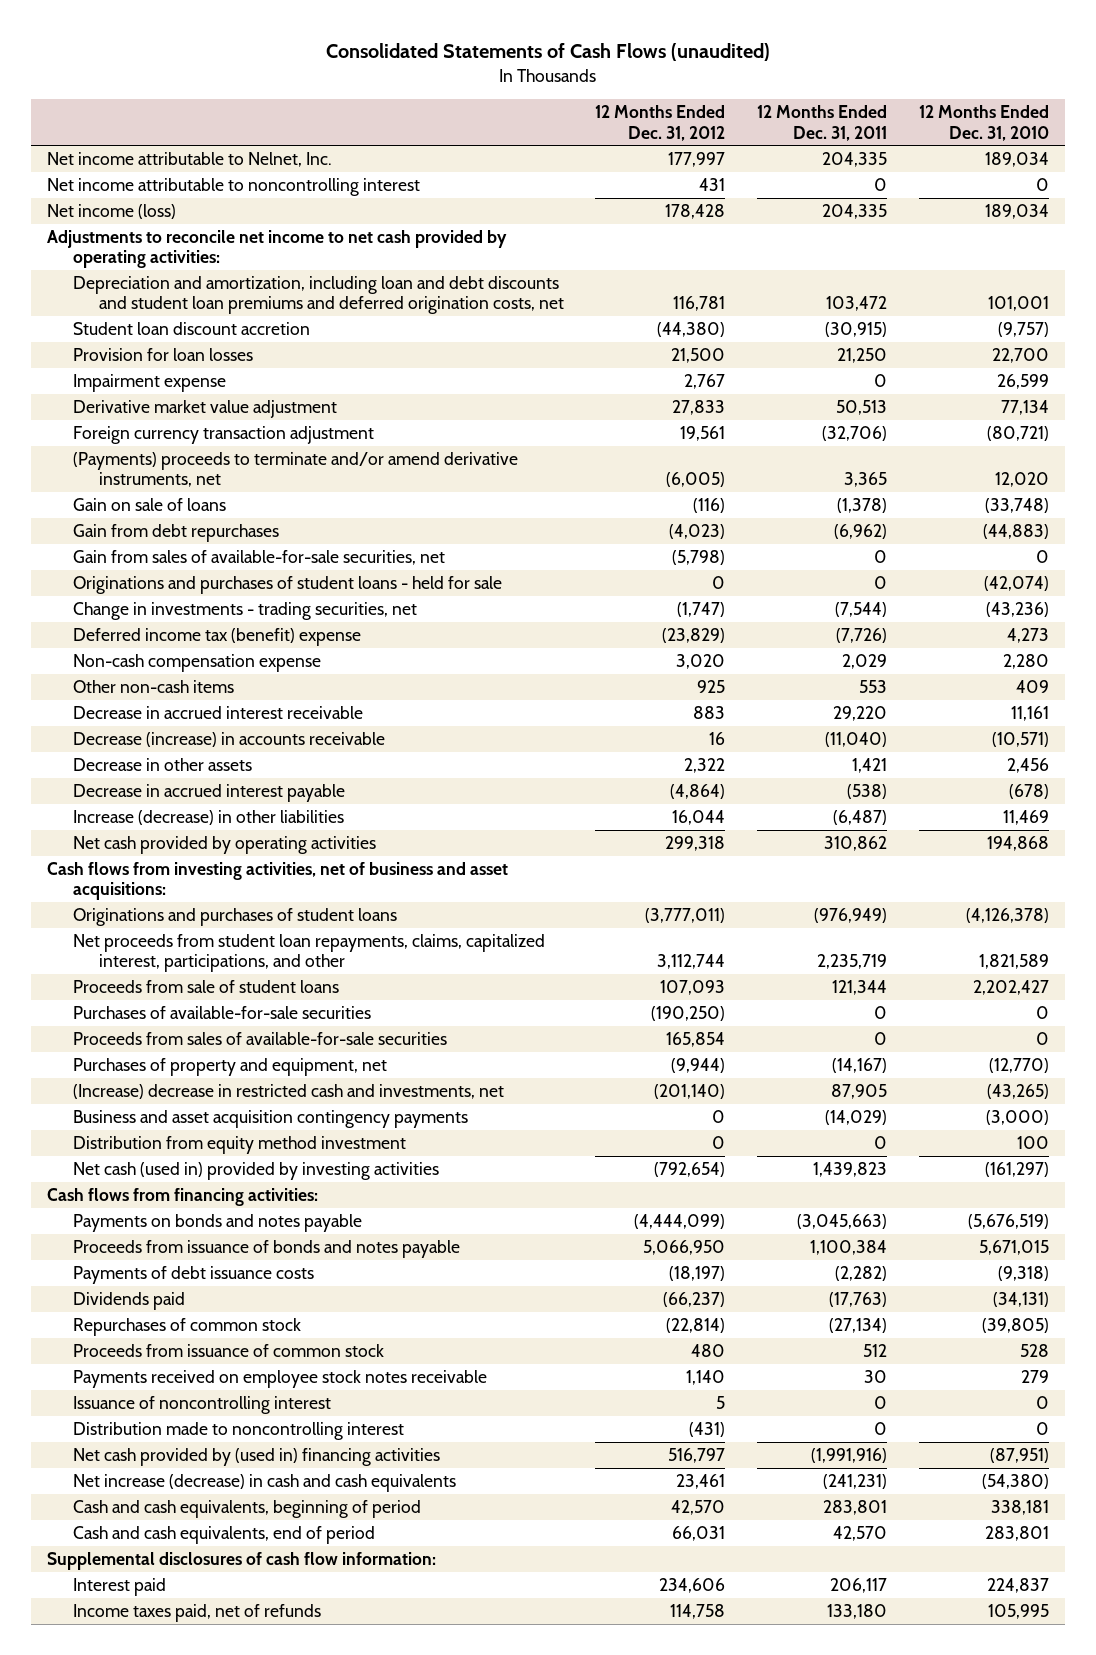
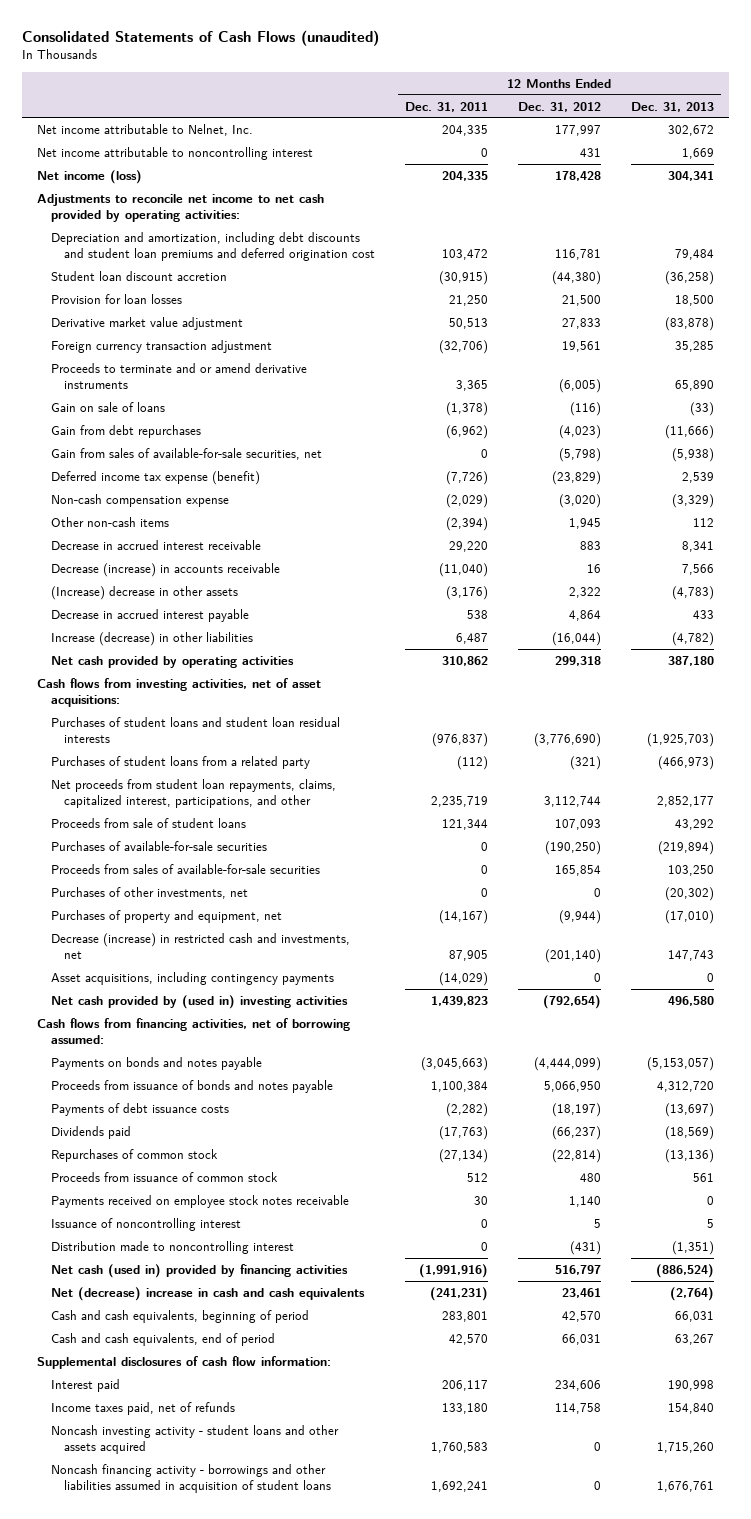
[918,105,1049,141] 12 Months Ended Dec. 31, 2010 -> none
none -> [630,101,714,112] Dec. 31, 2013
[72,276,564,315] Depreciation and amortization, including loan and debt discounts and student loan premiums and deferred origination costs, net -> [50,231,376,261] Depreciation and amortization, including debt discounts and student loan premiums and deferred origination cost
[72,374,226,393] Impairment expense -> none
[72,452,518,488] (Payments) proceeds to terminate and/or amend derivative instruments, net -> [50,362,307,389] Proceeds to terminate and or amend derivative instruments
[72,576,502,595] Originations and purchases of student loans - held for sale -> none
[72,602,417,621] Change in investments - trading securities, net -> none
[72,628,361,647] Deferred income tax (benefit) expense -> [50,470,260,485] Deferred income tax expense (benefit)
[676,654,726,670] 3,020 -> [558,493,601,508] (3,020)
[842,654,888,670] 2,029 -> [446,493,489,508] (2,029)
[697,680,726,694] 925 -> [568,517,601,529] 1,945
[859,680,888,694] 553 -> [446,516,489,531] (2,394)
[72,758,252,772] Decrease in other assets -> [50,585,238,600] (Increase) decrease in other assets
[852,758,888,774] 1,421 -> [446,585,489,600] (3,176)
[670,784,726,800] (4,864) -> [568,609,601,621] 4,864
[847,784,888,800] (538) -> [467,609,489,619] 538
[672,810,726,826] 16,044 -> [551,631,601,646] (16,044)
[833,810,888,826] (6,487) -> [456,632,489,644] 6,487
[46,862,508,901] Cash flows from investing activities, net of business and asset acquisitions: -> [36,677,321,707] Cash flows from investing activities, net of asset acquisitions:
[72,908,397,927] Originations and purchases of student loans -> [50,716,340,743] Purchases of student loans and student loan residual interests
[645,908,726,924] (3,777,011) -> [533,732,601,747] (3,776,690)
[814,908,888,924] (976,949) -> [432,732,489,747] (976,837)
none -> [50,755,310,769] Purchases of student loans from a related party
none -> [50,886,248,899] Purchases of other investments, net
[72,1136,406,1155] Distribution from equity method investment -> none
[72,1084,504,1100] (Increase) decrease in restricted cash and investments, net -> [50,932,350,959] Decrease (increase) in restricted cash and investments, net
[72,1110,468,1129] Business and asset acquisition contingency payments -> [50,971,334,985] Asset acquisitions, including contingency payments
[72,1162,439,1181] Net cash (used in) provided by investing activities -> [50,994,348,1009] Net cash provided by (used in) investing activities
[46,1188,318,1207] Cash flows from financing activities: -> [36,1017,350,1044] Cash flows from financing activities, net of borrowing assumed:
[72,1448,440,1467] Net cash provided by (used in) financing activities -> [50,1263,348,1278] Net cash (used in) provided by financing activities
[72,1474,456,1493] Net increase (decrease) in cash and cash equivalents -> [50,1286,365,1301] Net (decrease) increase in cash and cash equivalents
none -> [50,1424,339,1454] Noncash investing activity - student loans and other assets acquired
none -> [50,1463,332,1493] Noncash financing activity - borrowings and other liabilities assumed in acquisition of student loans

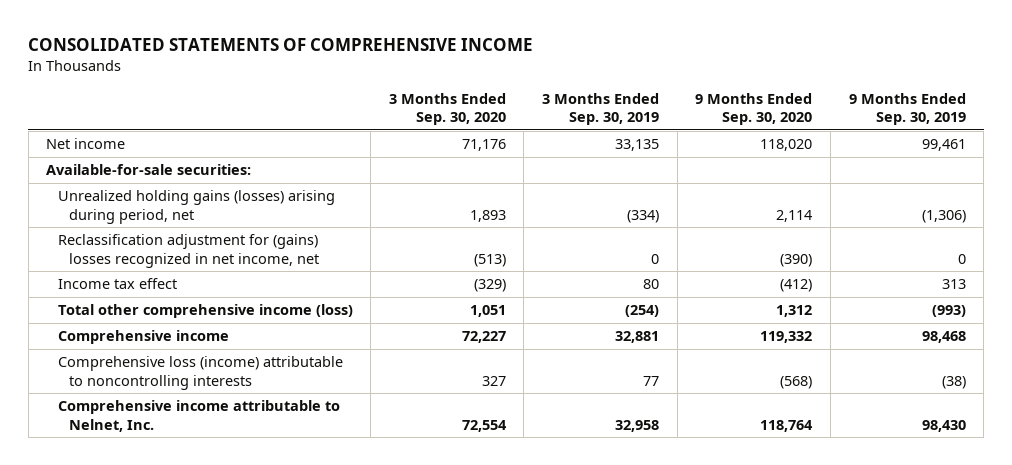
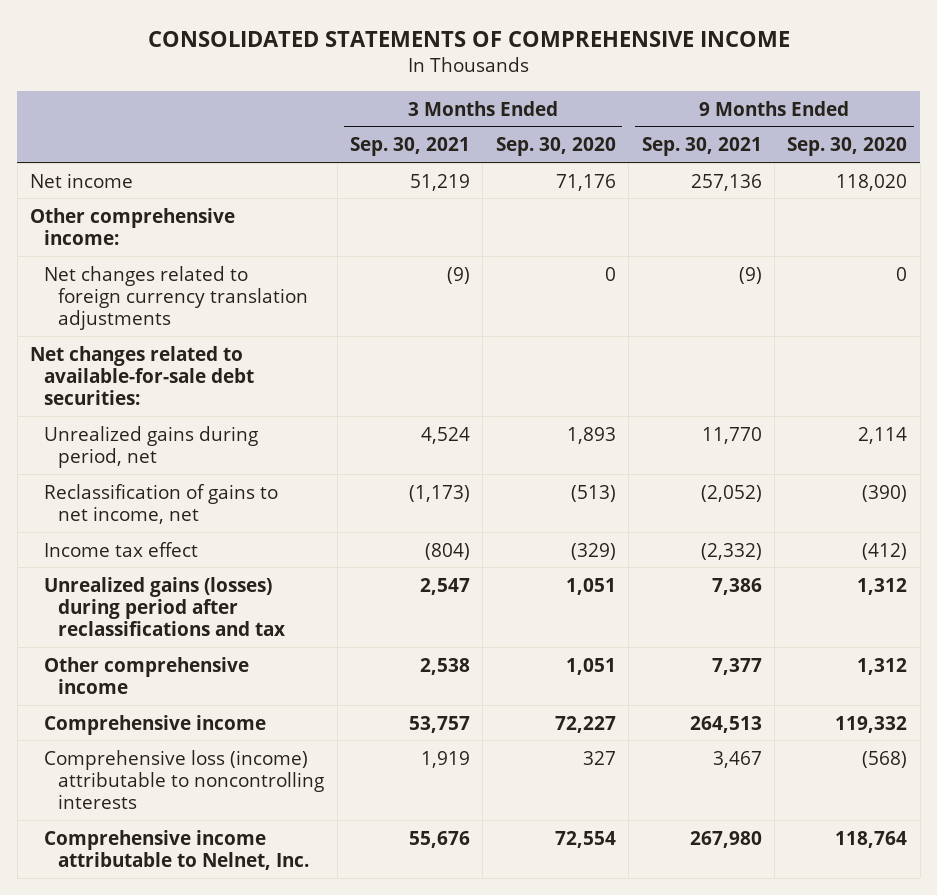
[542,92,660,126] 3 Months Ended Sep. 30, 2019 -> none
[848,92,966,126] 9 Months Ended Sep. 30, 2019 -> none
none -> [350,137,471,157] Sep. 30, 2021
none -> [641,137,762,157] Sep. 30, 2021
none -> [29,207,235,245] Other comprehensive income:
none -> [44,265,309,331] Net changes related to foreign currency translation adjustments
[46,164,252,176] Available-for-sale securities: -> [29,345,255,406] Net changes related to available-for-sale debt securities:
[57,190,335,224] Unrealized holding gains (losses) arising during period, net -> [44,425,259,468] Unrealized gains during period, net
[57,234,319,268] Reclassification adjustment for (gains) losses recognized in net income, net -> [44,483,279,524] Reclassification of gains to net income, net
none -> [44,576,286,637] Unrealized gains (losses) during period after reclassifications and tax
[57,304,353,319] Total other comprehensive income (loss) -> [44,656,250,694] Other comprehensive income

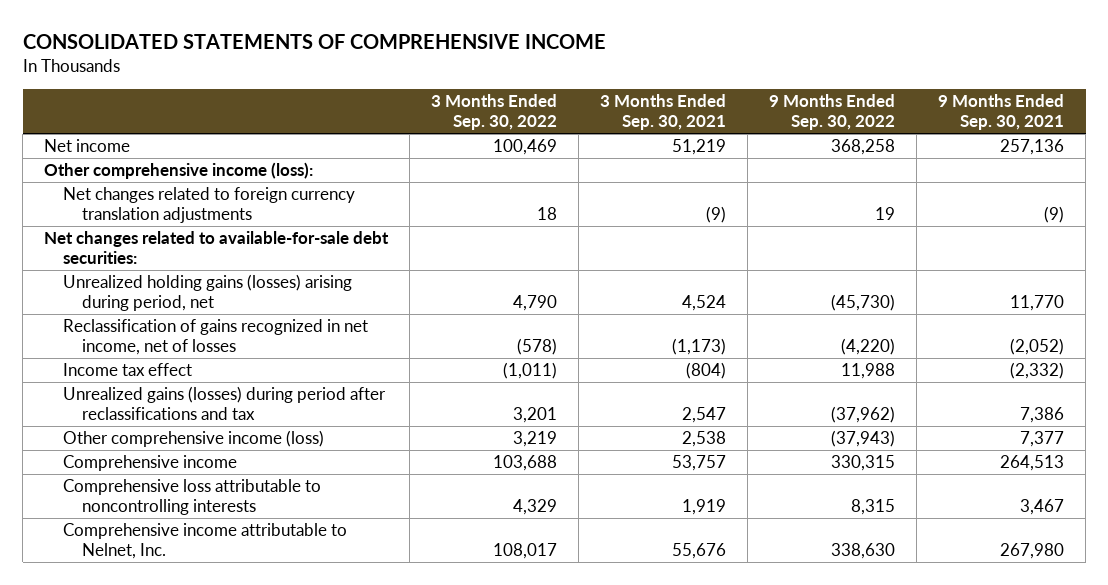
[495,137,616,157] Sep. 30, 2020 -> none
[787,137,908,157] Sep. 30, 2020 -> none
none -> [431,94,558,131] 3 Months Ended Sep. 30, 2022
none -> [769,94,896,131] 9 Months Ended Sep. 30, 2022
[29,207,235,245] Other comprehensive income: -> [44,162,314,180] Other comprehensive income (loss):
[44,425,259,468] Unrealized gains during period, net -> [62,274,352,311] Unrealized holding gains (losses) arising during period, net
[44,483,279,524] Reclassification of gains to net income, net -> [62,319,368,355] Reclassification of gains recognized in net income, net of losses
[44,656,250,694] Other comprehensive income -> [62,430,324,448] Other comprehensive income (loss)
[44,749,325,810] Comprehensive loss (income) attributable to noncontrolling interests -> [62,479,321,515] Comprehensive loss attributable to noncontrolling interests

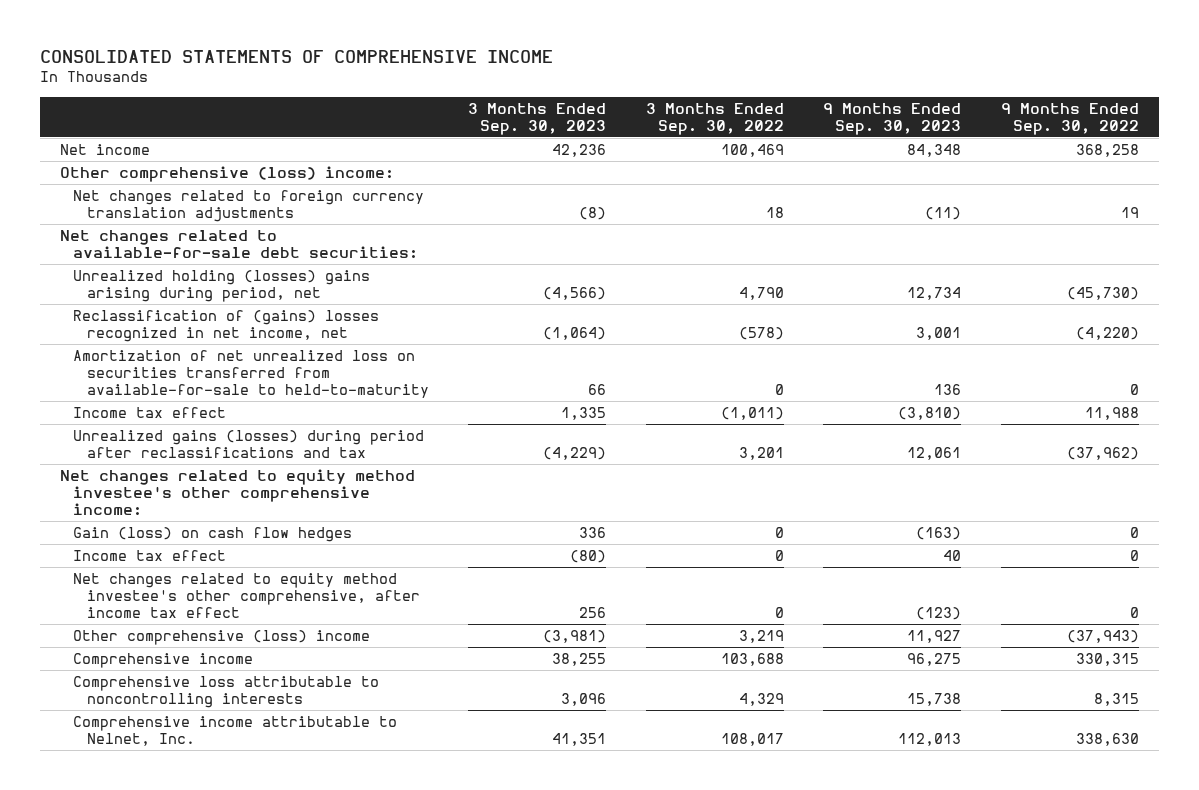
[600,94,727,131] 3 Months Ended Sep. 30, 2021 -> none
[938,94,1065,131] 9 Months Ended Sep. 30, 2021 -> none
none -> [468,102,607,135] 3 Months Ended Sep. 30, 2023
none -> [823,102,962,135] 9 Months Ended Sep. 30, 2023
[44,162,314,180] Other comprehensive income (loss): -> [59,166,394,183] Other comprehensive (loss) income:
[62,274,352,311] Unrealized holding gains (losses) arising during period, net -> [73,270,371,302] Unrealized holding (losses) gains arising during period, net
[62,319,368,355] Reclassification of gains recognized in net income, net of losses -> [73,310,380,342] Reclassification of (gains) losses recognized in net income, net
none -> [73,350,429,398] Amortization of net unrealized loss on securities transferred from available-for-sale to held-to-maturity
none -> [59,469,415,516] Net changes related to equity method investee's other comprehensive income:
none -> [73,527,353,543] Gain (loss) on cash flow hedges
none -> [73,550,227,562] Income tax effect
none -> [73,573,420,618] Net changes related to equity method investee's other comprehensive, after income tax effect
[62,430,324,448] Other comprehensive income (loss) -> [73,630,371,646] Other comprehensive (loss) income

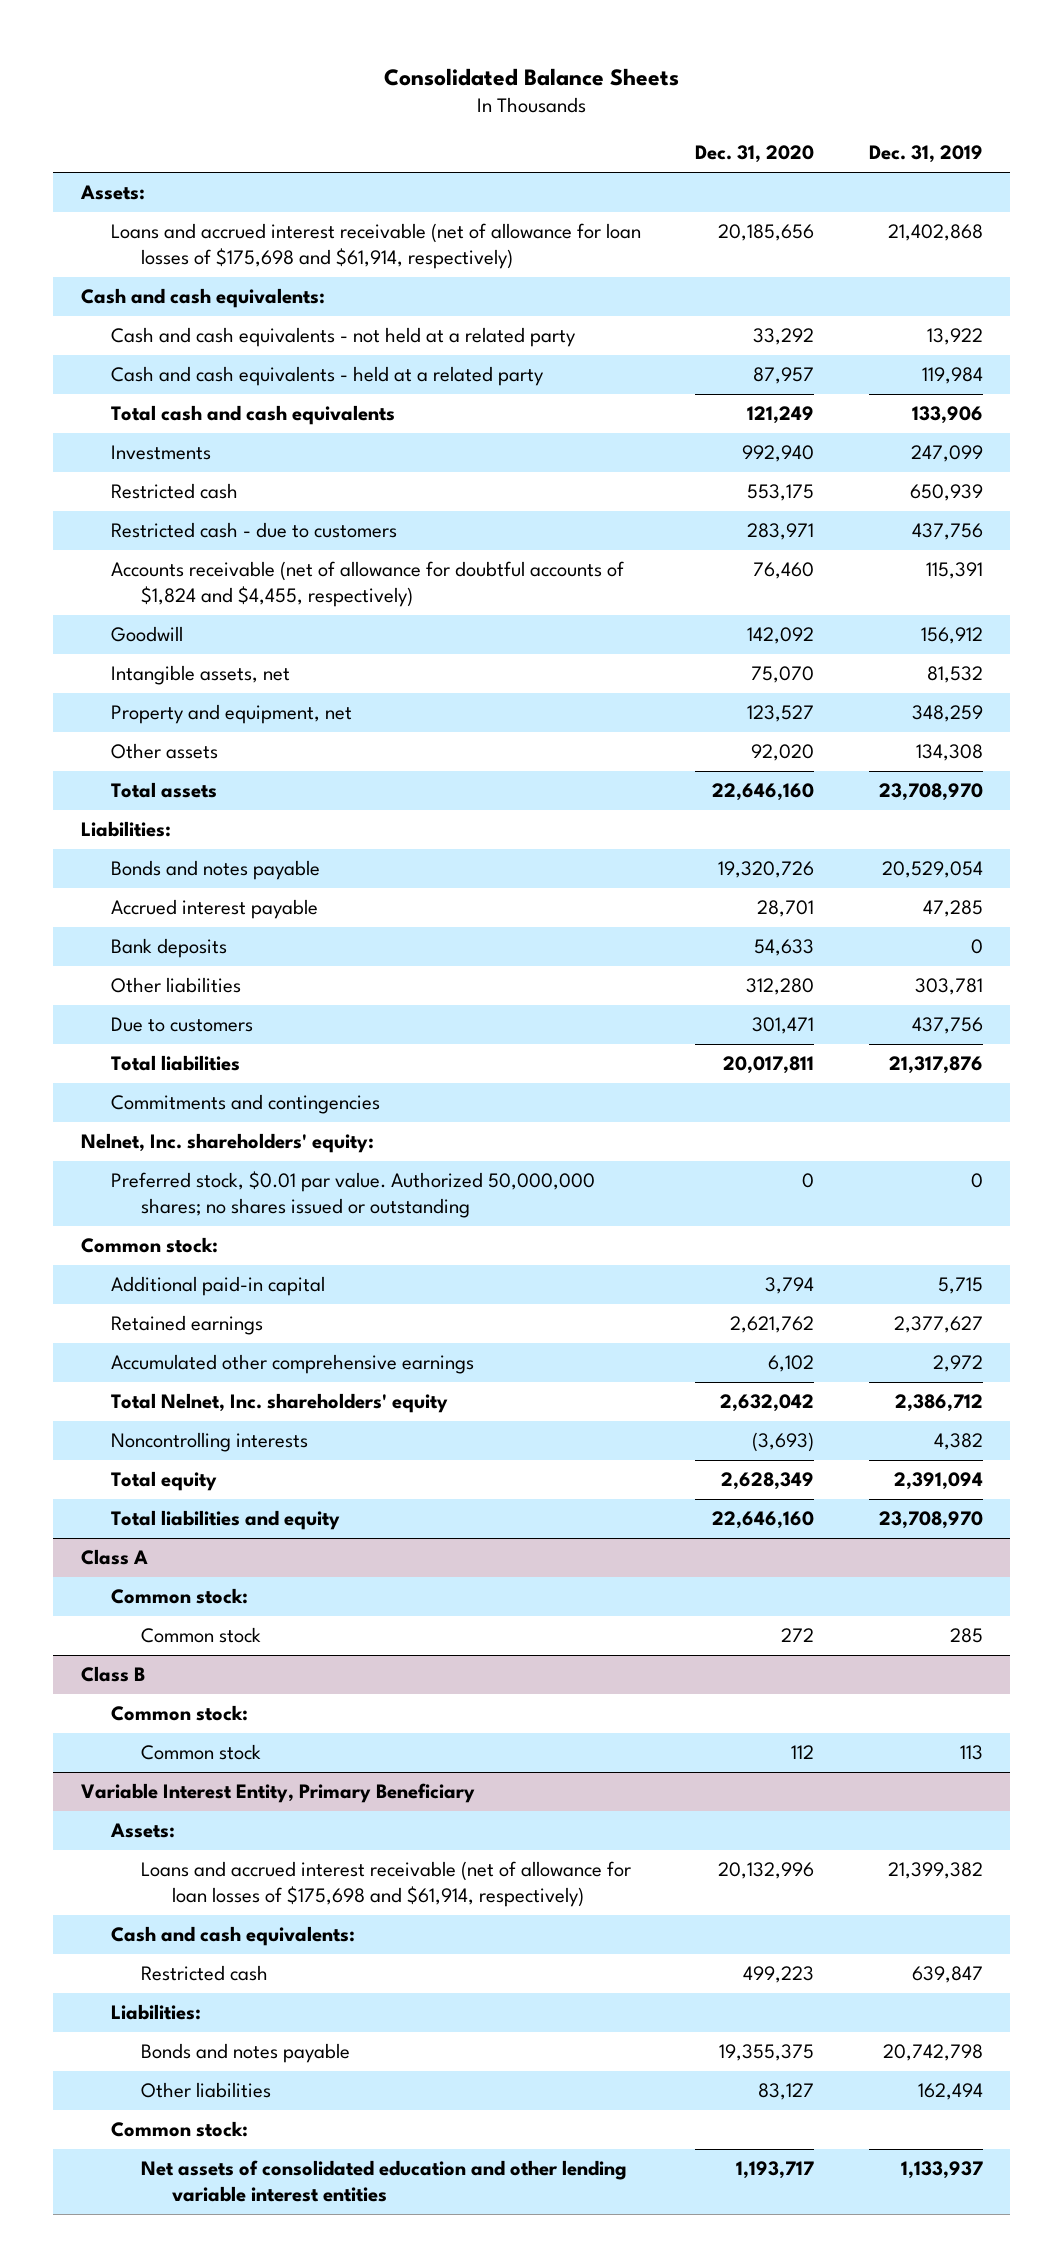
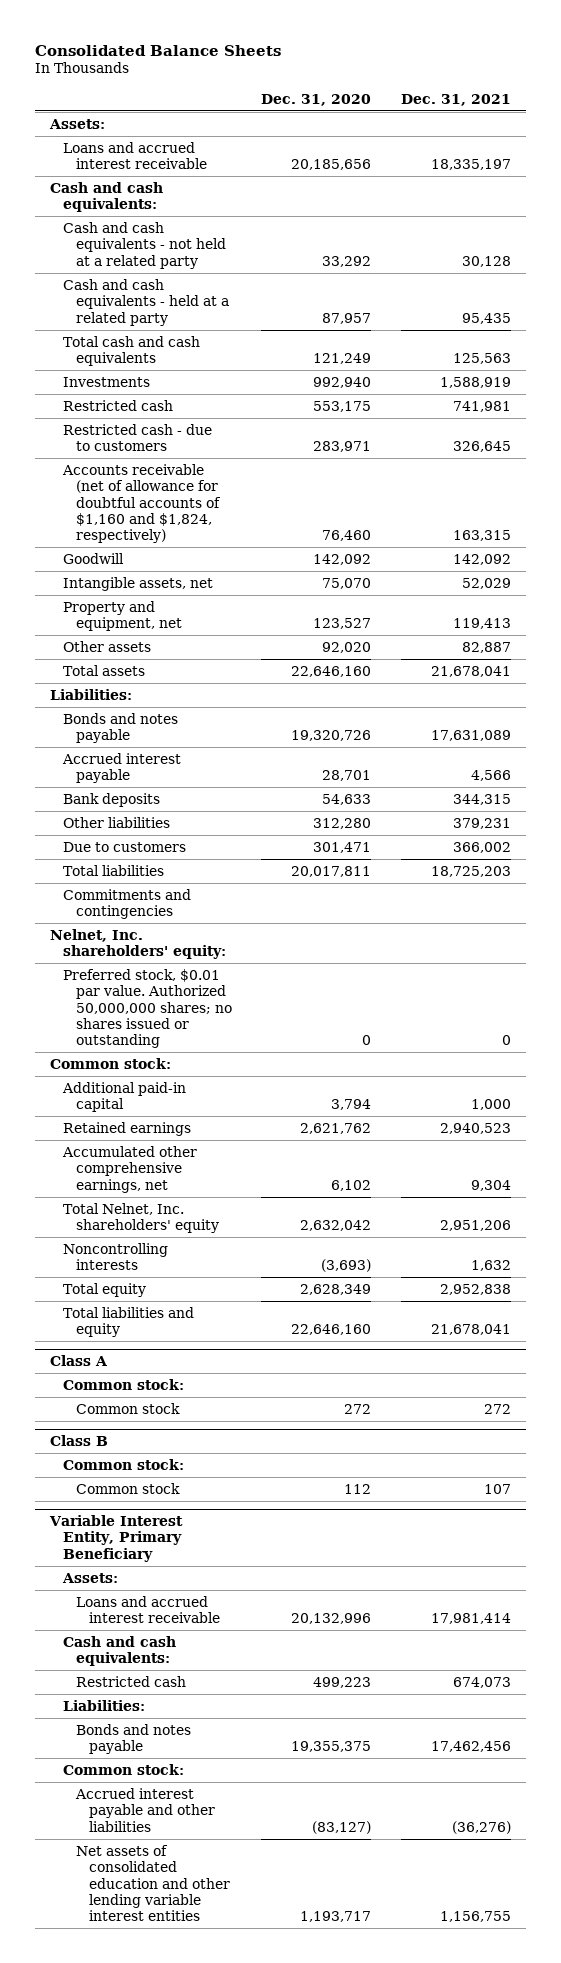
[868,145,983,164] Dec. 31, 2019 -> none
none -> [400,93,511,106] Dec. 31, 2021
[110,223,641,269] Loans and accrued interest receivable (net of allowance for loan losses of $175,698 and $61,914, respectively) -> [62,141,207,170] Loans and accrued interest receivable
[110,561,624,607] Accounts receivable (net of allowance for doubtful accounts of $1,824 and $4,455, respectively) -> [61,463,221,544] Accounts receivable (net of allowance for doubtful accounts of $1,160 and $1,824, respectively)
[110,1354,474,1375] Accumulated other comprehensive earnings -> [61,1145,197,1193] Accumulated other comprehensive earnings, net
[141,1861,632,1907] Loans and accrued interest receivable (net of allowance for loan losses of $175,698 and $61,914, respectively) -> [75,1595,221,1624] Loans and accrued interest receivable
[141,2082,272,2099] Other liabilities -> none
none -> [74,1787,216,1832] Accrued interest payable and other liabilities

